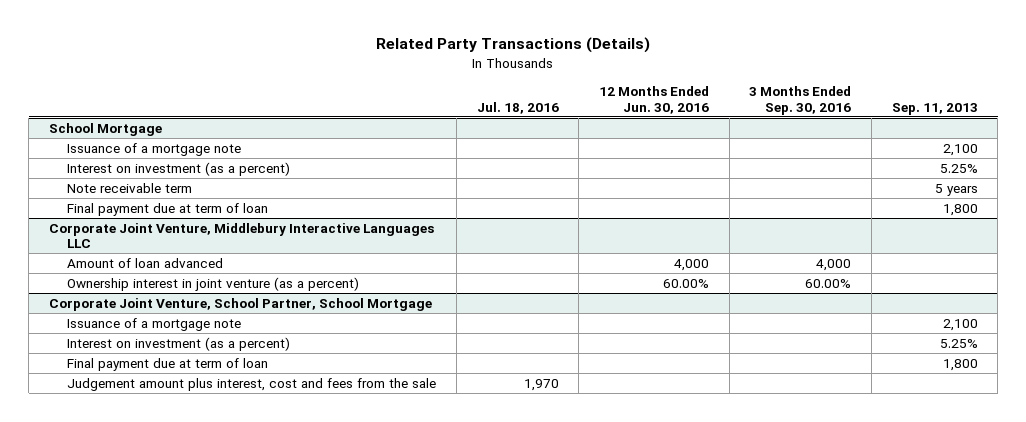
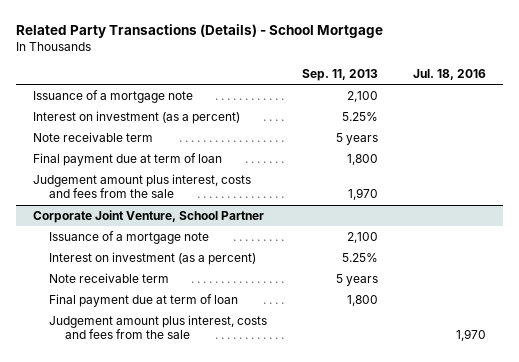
[376,37,651,54] Related Party Transactions (Details) -> [16,23,384,38] Related Party Transactions (Details) - School Mortgage
[598,85,709,114] 12 Months Ended Jun. 30, 2016 -> none
[749,85,852,115] 3 Months Ended Sep. 30, 2016 -> none
[48,122,162,136] School Mortgage -> none
[48,222,434,249] Corporate Joint Venture, Middlebury Interactive Languages LLC -> none
[67,257,224,268] Amount of loan advanced -> none
[67,276,360,291] Ownership interest in joint venture (as a percent) -> none
none -> [33,174,252,199] Judgement amount plus interest, costs and fees from the sale
[48,297,432,311] Corporate Joint Venture, School Partner, School Mortgage -> [33,210,265,224] Corporate Joint Venture, School Partner
none -> [49,273,170,284] Note receivable term
[67,377,437,391] Judgement amount plus interest, cost and fees from the sale -> [49,315,268,340] Judgement amount plus interest, costs and fees from the sale

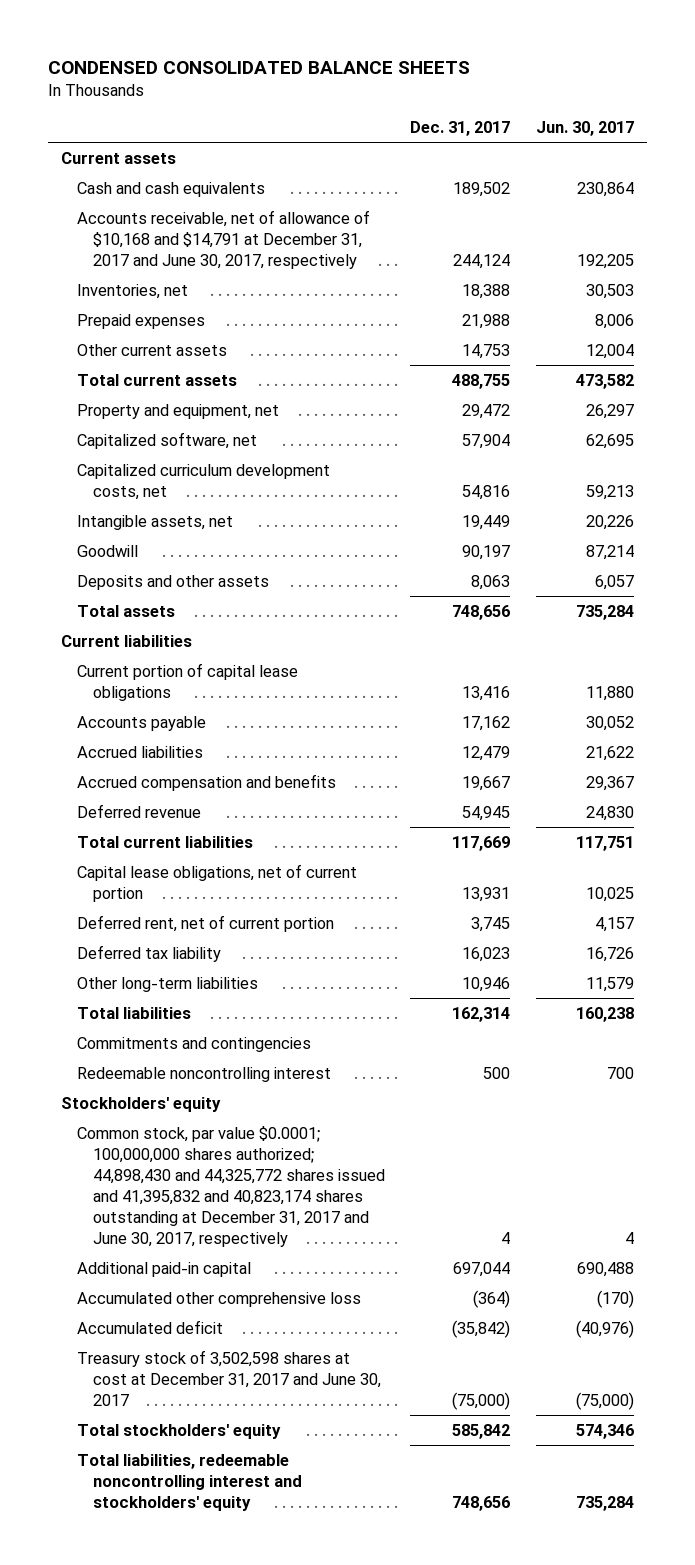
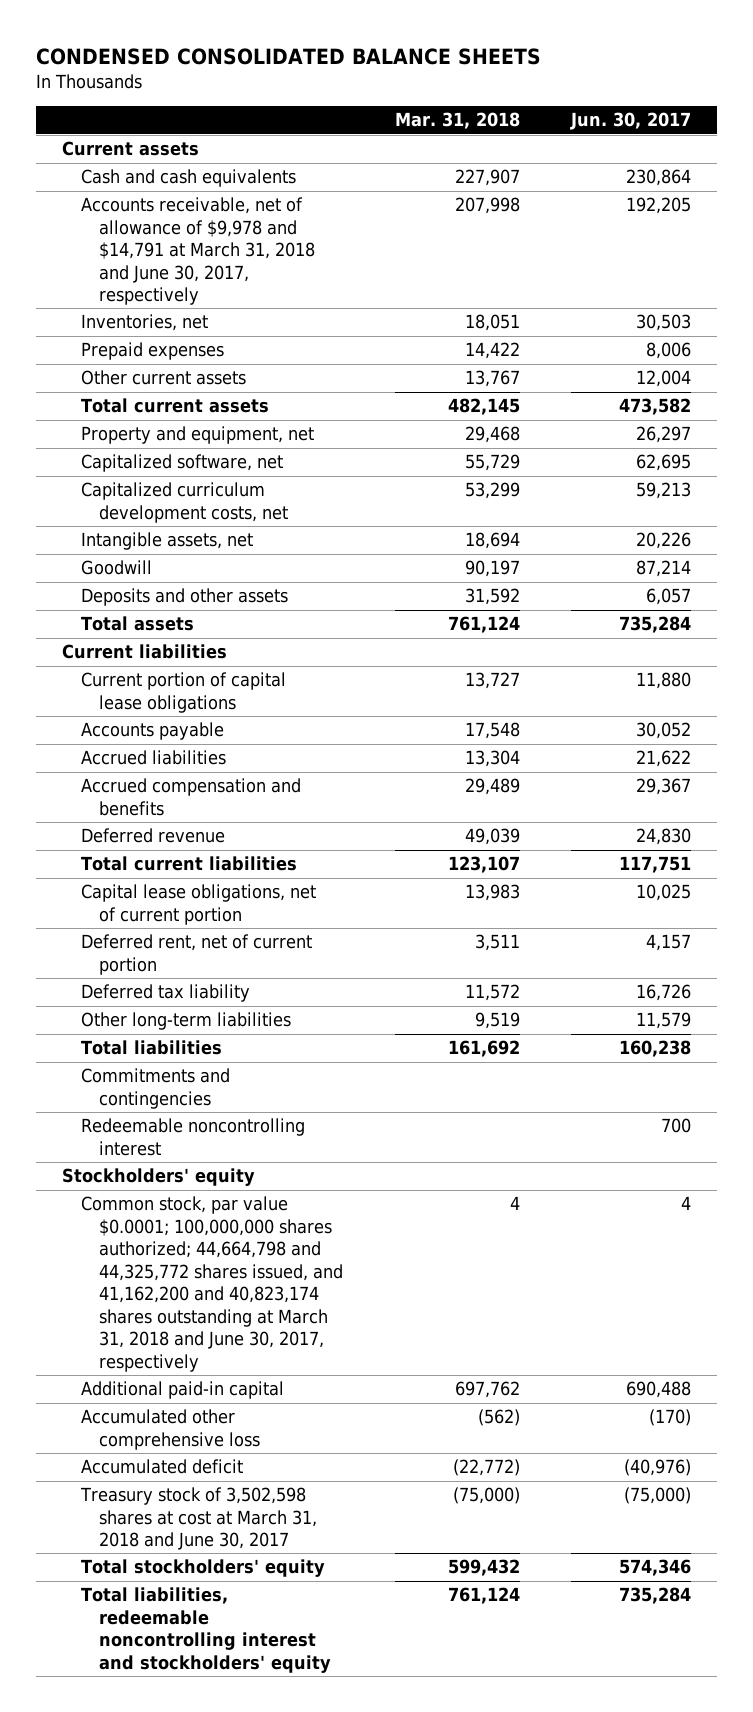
[410,121,511,137] Dec. 31, 2017 -> none
none -> [394,112,520,130] Mar. 31, 2018
[76,209,370,269] Accounts receivable, net of allowance of $10,168 and $14,791 at December 31, 2017 and June 30, 2017, respectively -> [80,197,316,306] Accounts receivable, net of allowance of $9,978 and $14,791 at March 31, 2018 and June 30, 2017, respectively
[76,1125,385,1247] Common stock, par value $0.0001; 100,000,000 shares authorized; 44,898,430 and 44,325,772 shares issued and 41,395,832 and 40,823,174 shares outstanding at December 31, 2017 and June 30, 2017, respectively -> [80,1196,344,1372] Common stock, par value $0.0001; 100,000,000 shares authorized; 44,664,798 and 44,325,772 shares issued, and 41,162,200 and 40,823,174 shares outstanding at March 31, 2018 and June 30, 2017, respectively
[76,1349,381,1406] Treasury stock of 3,502,598 shares at cost at December 31, 2017 and June 30, 2017 -> [79,1487,318,1551] Treasury stock of 3,502,598 shares at cost at March 31, 2018 and June 30, 2017

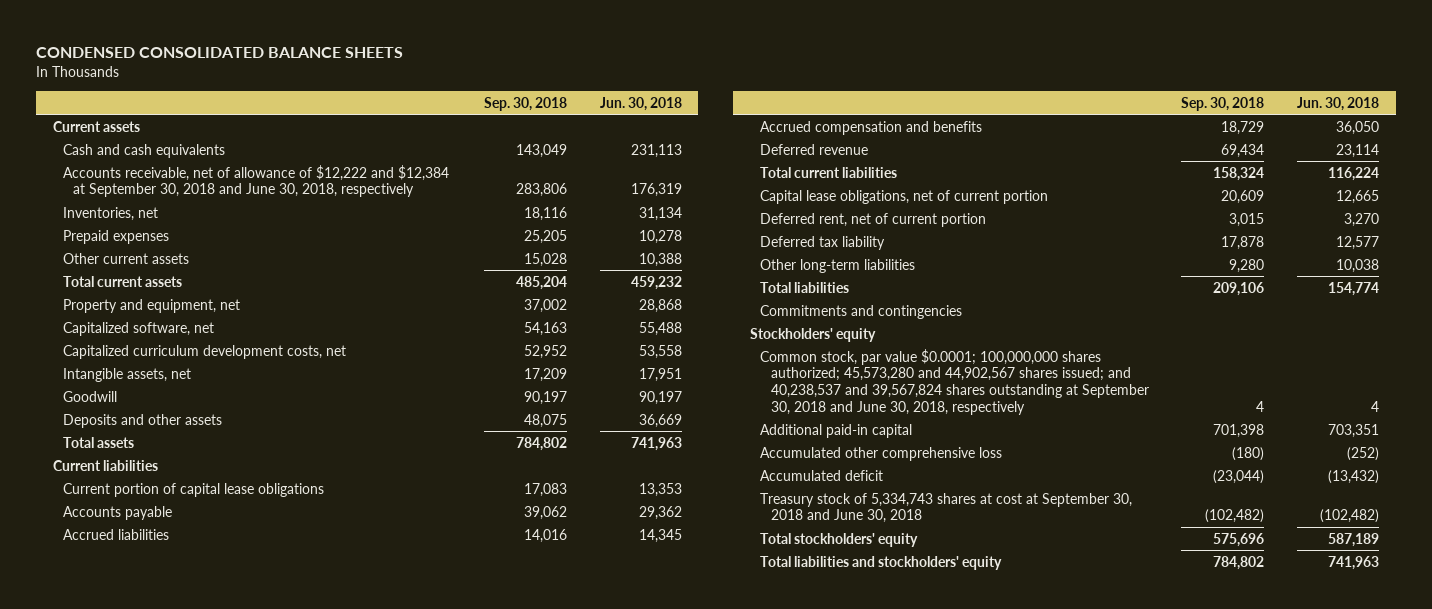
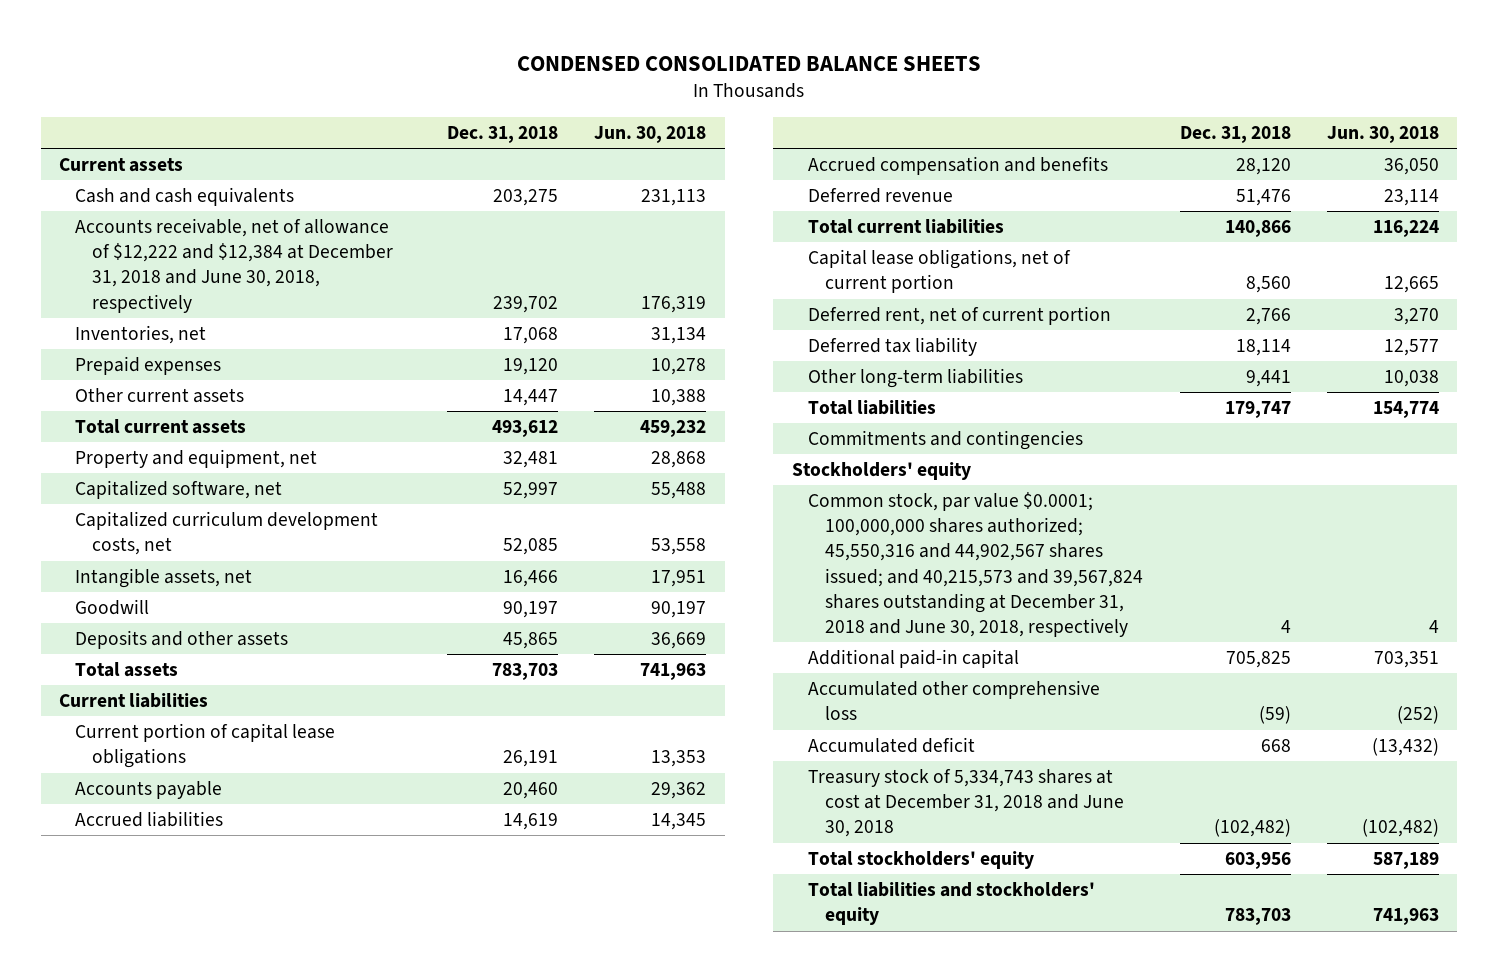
[484,96,568,111] Sep. 30, 2018 -> none
none -> [446,125,558,143] Dec. 31, 2018
[63,164,450,198] Accounts receivable, net of allowance of $12,222 and $12,384 at September 30, 2018 and June 30, 2018, respectively -> [75,218,394,313] Accounts receivable, net of allowance of $12,222 and $12,384 at December 31, 2018 and June 30, 2018, respectively
[760,348,1149,415] Common stock, par value $0.0001; 100,000,000 shares authorized; 45,573,280 and 44,902,567 shares issued; and 40,238,537 and 39,567,824 shares outstanding at September 30, 2018 and June 30, 2018, respectively -> [808,492,1143,637] Common stock, par value $0.0001; 100,000,000 shares authorized; 45,550,316 and 44,902,567 shares issued; and 40,215,573 and 39,567,824 shares outstanding at December 31, 2018 and June 30, 2018, respectively
[760,492,1133,524] Treasury stock of 5,334,743 shares at cost at September 30, 2018 and June 30, 2018 -> [808,769,1124,838] Treasury stock of 5,334,743 shares at cost at December 31, 2018 and June 30, 2018

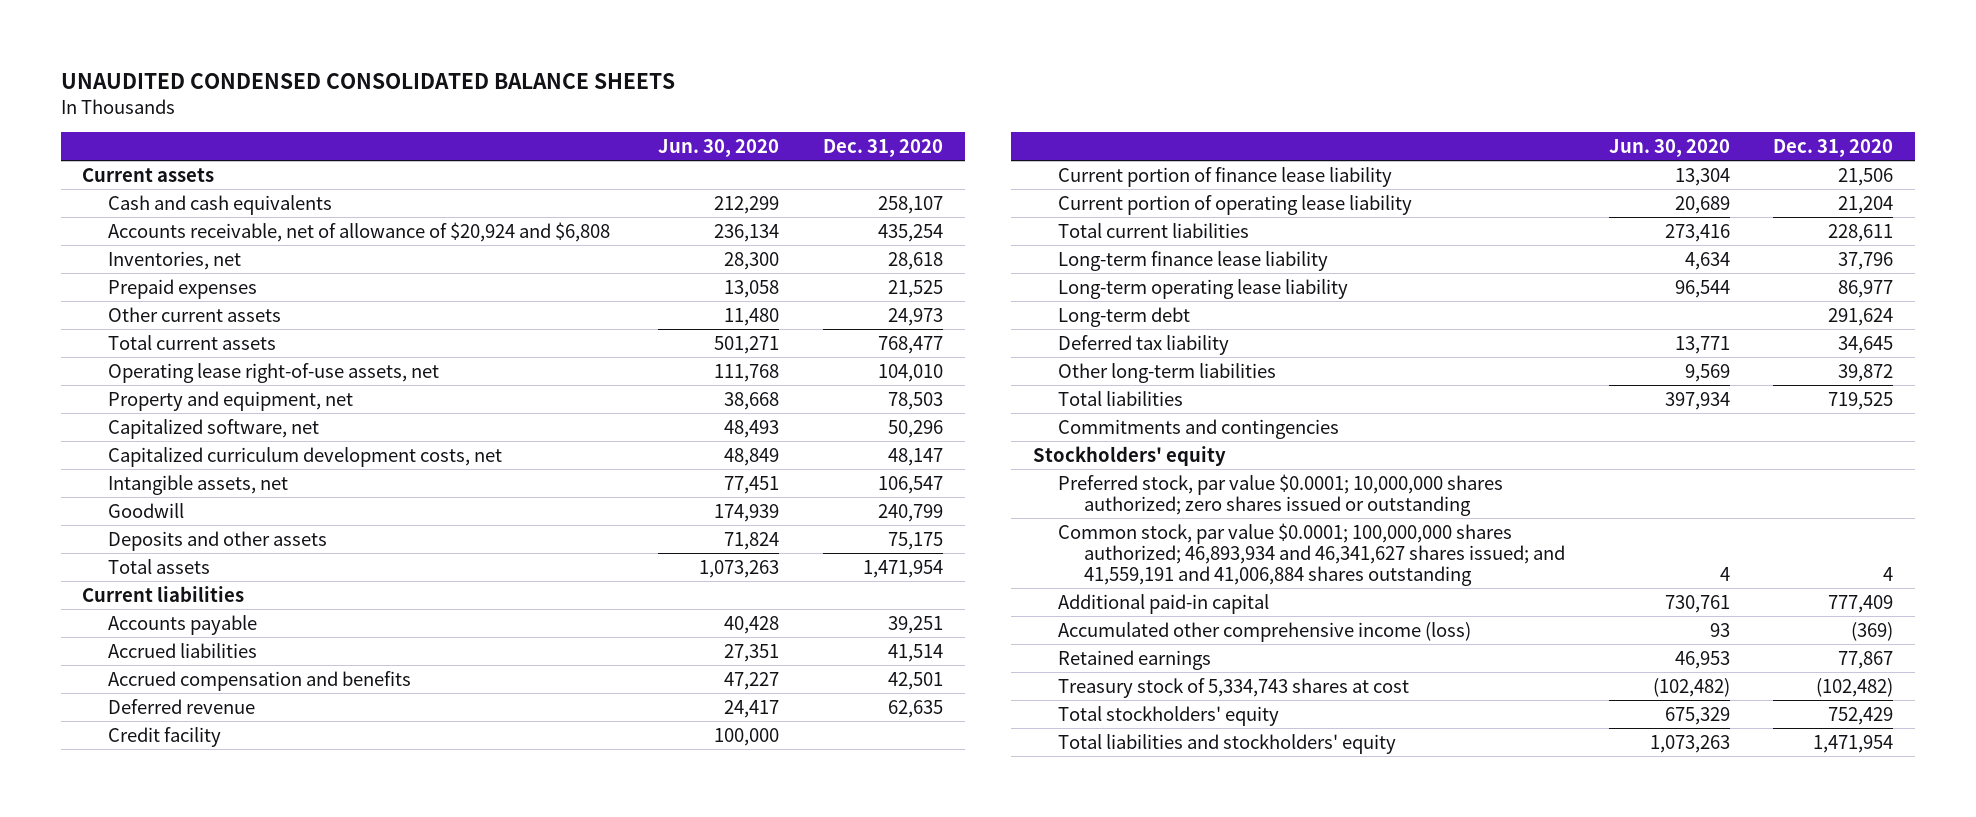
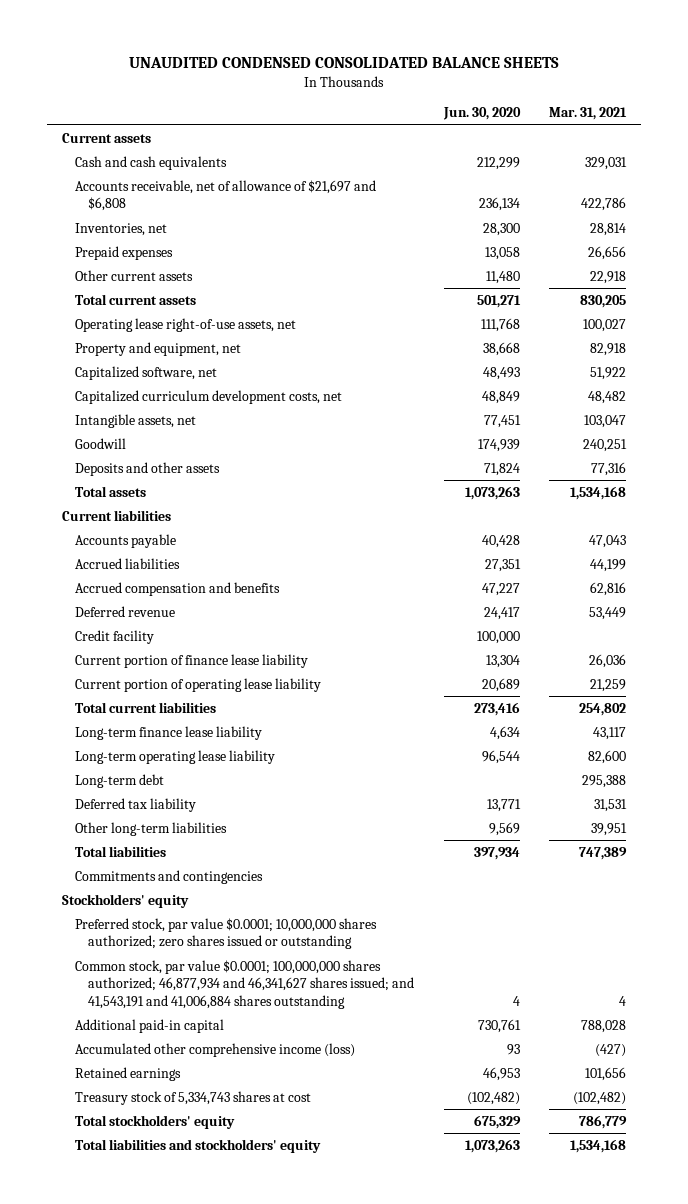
[823,138,944,157] Dec. 31, 2020 -> none
none -> [549,107,628,121] Mar. 31, 2021
[108,221,611,242] Accounts receivable, net of allowance of $20,924 and $6,808 -> [74,179,376,212] Accounts receivable, net of allowance of $21,697 and $6,808
[1058,522,1565,587] Common stock, par value $0.0001; 100,000,000 shares authorized; 46,893,934 and 46,341,627 shares issued; and 41,559,191 and 41,006,884 shares outstanding -> [74,959,415,1010] Common stock, par value $0.0001; 100,000,000 shares authorized; 46,877,934 and 46,341,627 shares issued; and 41,543,191 and 41,006,884 shares outstanding

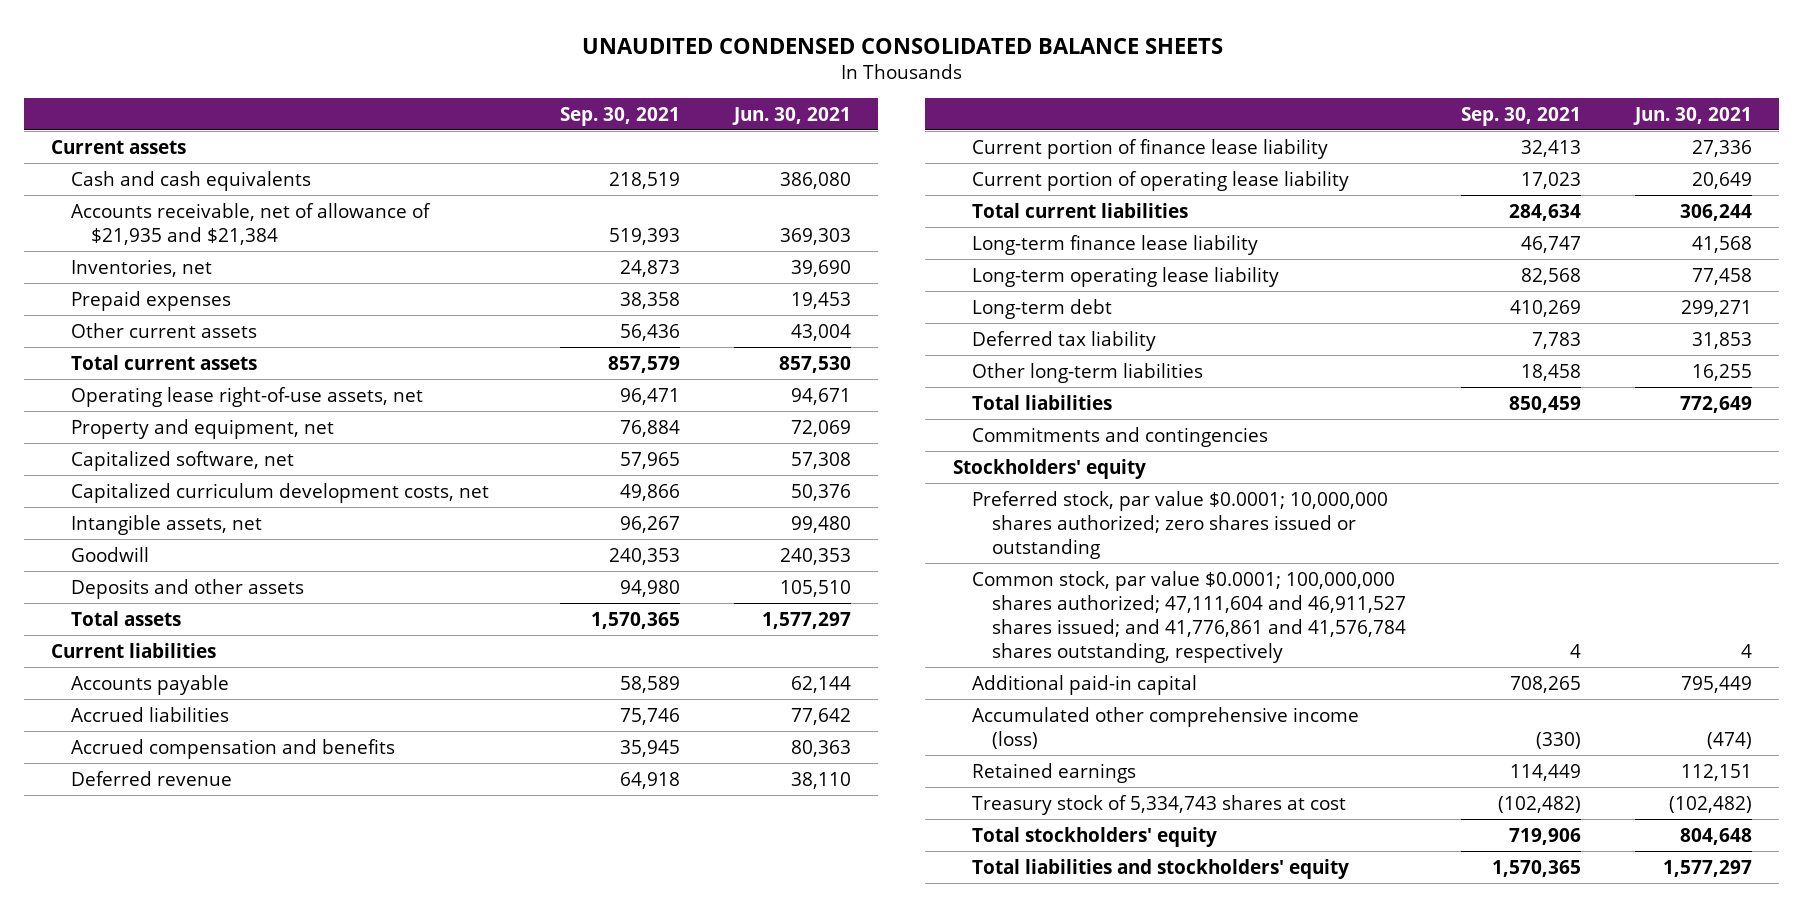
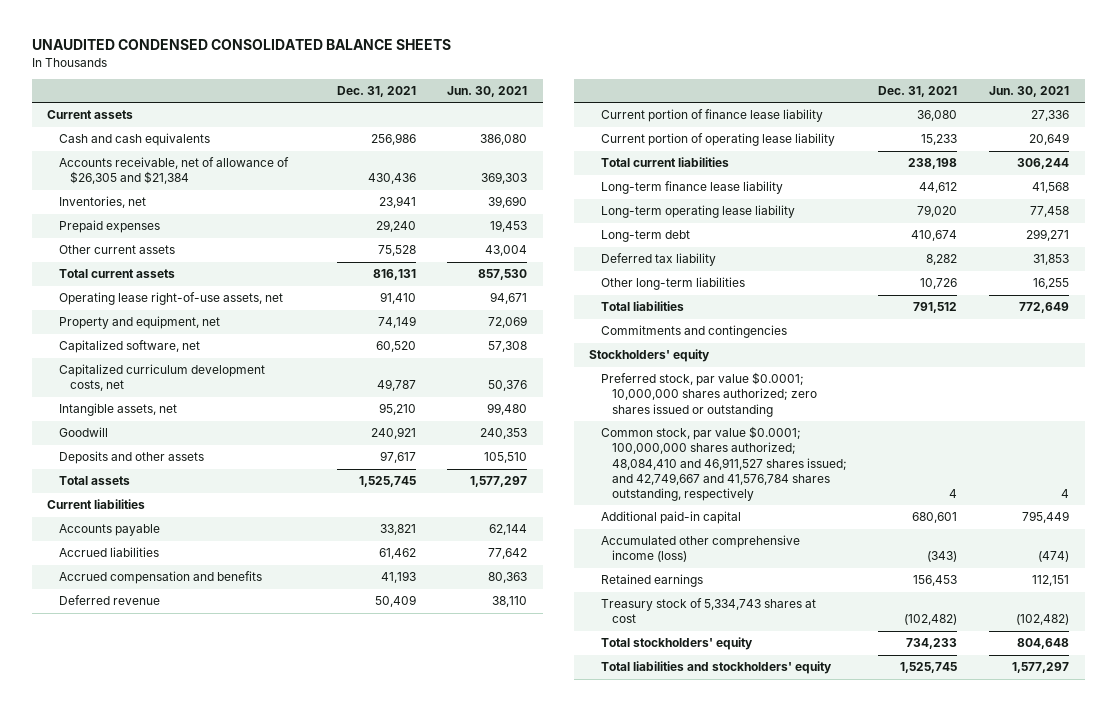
[559,106,680,126] Sep. 30, 2021 -> none
none -> [336,86,416,98] Dec. 31, 2021
[71,202,432,245] Accounts receivable, net of allowance of $21,935 and $21,384 -> [58,157,289,185] Accounts receivable, net of allowance of $26,305 and $21,384
[972,570,1407,664] Common stock, par value $0.0001; 100,000,000 shares authorized; 47,111,604 and 46,911,527 shares issued; and 41,776,861 and 41,576,784 shares outstanding, respectively -> [600,426,847,501] Common stock, par value $0.0001; 100,000,000 shares authorized; 48,084,410 and 46,911,527 shares issued; and 42,749,667 and 41,576,784 shares outstanding, respectively

